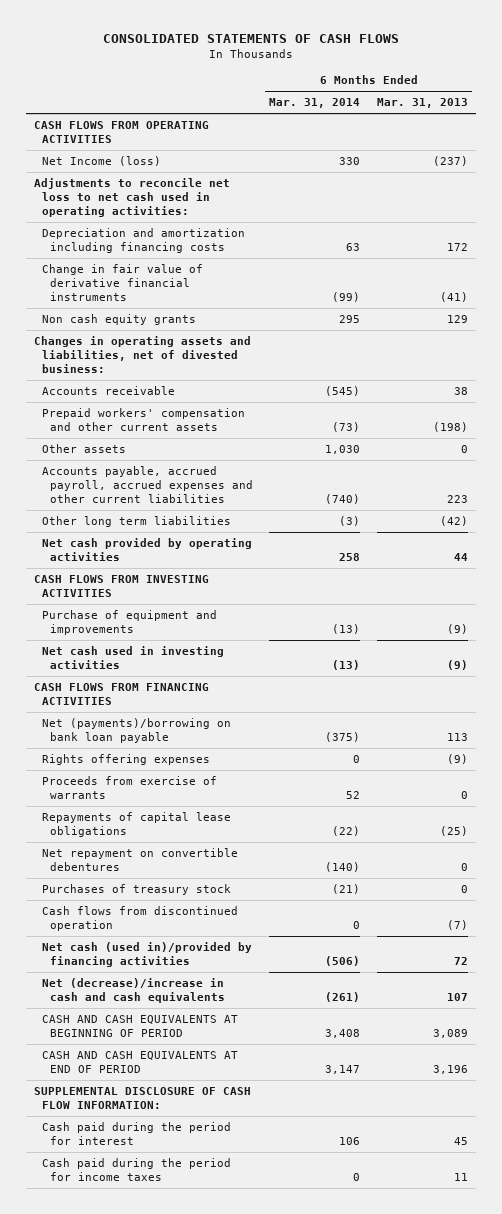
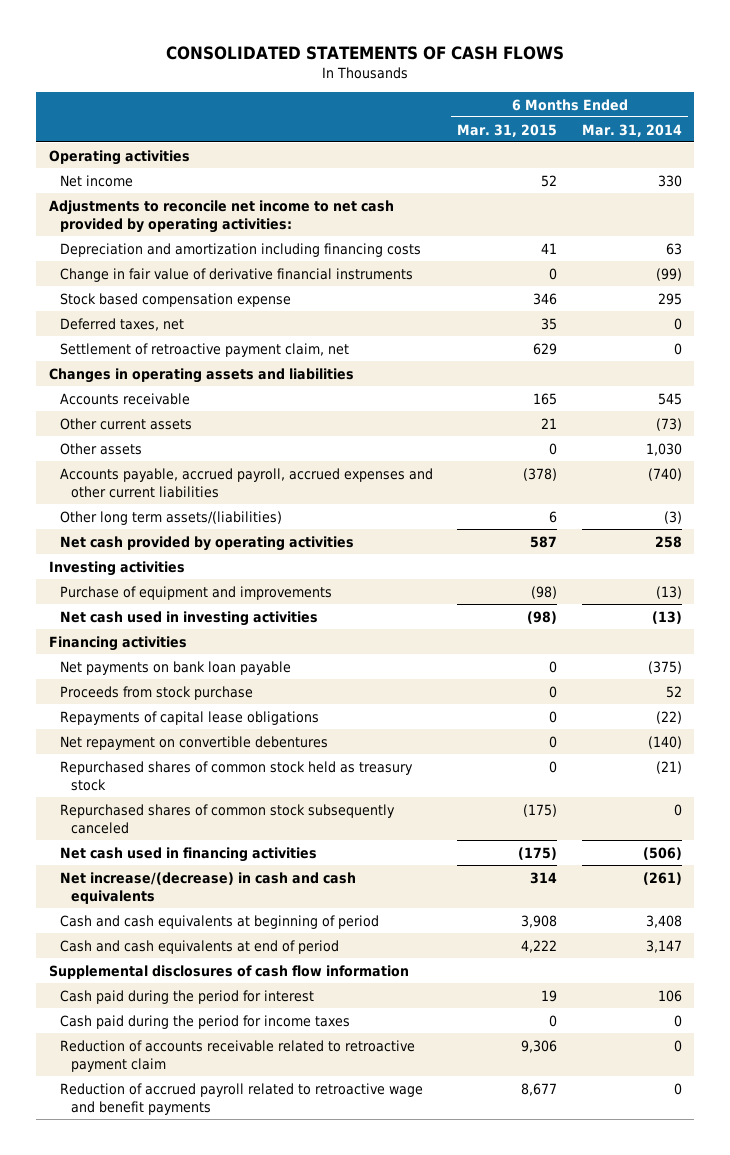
[376,98,468,109] Mar. 31, 2013 -> none
none -> [457,123,558,137] Mar. 31, 2015
[34,121,210,144] CASH FLOWS FROM OPERATING ACTIVITIES -> [48,149,190,165] Operating activities
[42,156,162,167] Net Income (loss) -> [59,174,133,187] Net income
[34,178,231,218] Adjustments to reconcile net loss to net cash used in operating activities: -> [48,199,394,234] Adjustments to reconcile net income to net cash provided by operating activities:
[42,314,197,326] Non cash equity grants -> [59,292,291,307] Stock based compensation expense
none -> [59,317,184,331] Deferred taxes, net
none -> [59,342,349,357] Settlement of retroactive payment claim, net
[34,336,252,374] Changes in operating assets and liabilities, net of divested business: -> [48,367,354,383] Changes in operating assets and liabilities
[325,386,361,397] (545) -> [657,392,682,405] 545
[42,408,246,432] Prepaid workers' compensation and other current assets -> [59,417,192,430] Other current assets
[42,516,232,528] Other long term liabilities -> [59,510,282,525] Other long term assets/(liabilities)
[34,575,210,598] CASH FLOWS FROM INVESTING ACTIVITIES -> [48,560,185,576] Investing activities
[42,754,211,766] Rights offering expenses -> none
[34,683,210,706] CASH FLOWS FROM FINANCING ACTIVITIES -> [48,635,187,651] Financing activities
[42,718,232,744] Net (payments)/borrowing on bank loan payable -> [59,660,291,675] Net payments on bank loan payable
[42,776,218,800] Proceeds from exercise of warrants -> [59,685,253,700] Proceeds from stock purchase
[42,906,239,932] Cash flows from discontinued operation -> none
[42,884,232,896] Purchases of treasury stock -> [59,760,413,792] Repurchased shares of common stock held as treasury stock
none -> [59,803,395,835] Repurchased shares of common stock subsequently canceled
[42,942,253,968] Net cash (used in)/provided by financing activities -> [59,846,317,862] Net cash used in financing activities
[42,978,225,1004] Net (decrease)/increase in cash and cash equivalents -> [59,871,356,905] Net increase/(decrease) in cash and cash equivalents
[42,1015,239,1038] CASH AND CASH EQUIVALENTS AT BEGINNING OF PERIOD -> [59,914,379,929] Cash and cash equivalents at beginning of period
[42,1051,239,1074] CASH AND CASH EQUIVALENTS AT END OF PERIOD -> [59,939,339,954] Cash and cash equivalents at end of period
[34,1087,252,1110] SUPPLEMENTAL DISCLOSURE OF CASH FLOW INFORMATION: -> [48,964,409,979] Supplemental disclosures of cash flow information
none -> [59,1039,415,1073] Reduction of accounts receivable related to retroactive payment claim
none -> [59,1082,423,1116] Reduction of accrued payroll related to retroactive wage and benefit payments

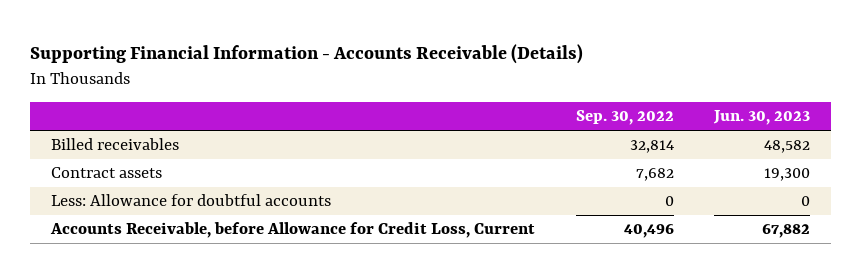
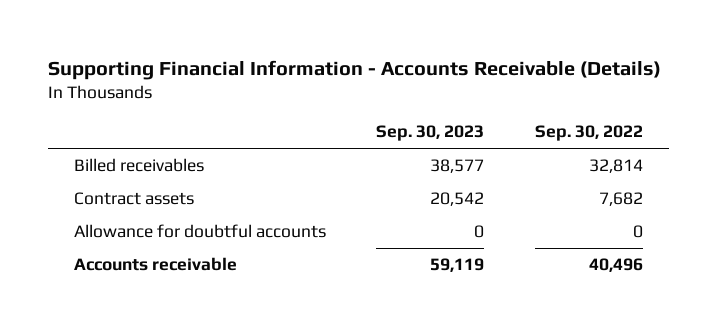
[713,110,811,126] Jun. 30, 2023 -> none
none -> [376,125,485,142] Sep. 30, 2023
[50,194,331,207] Less: Allowance for doubtful accounts -> [73,223,326,238] Allowance for doubtful accounts
[49,222,535,239] Accounts Receivable, before Allowance for Credit Loss, Current -> [73,256,237,271] Accounts receivable

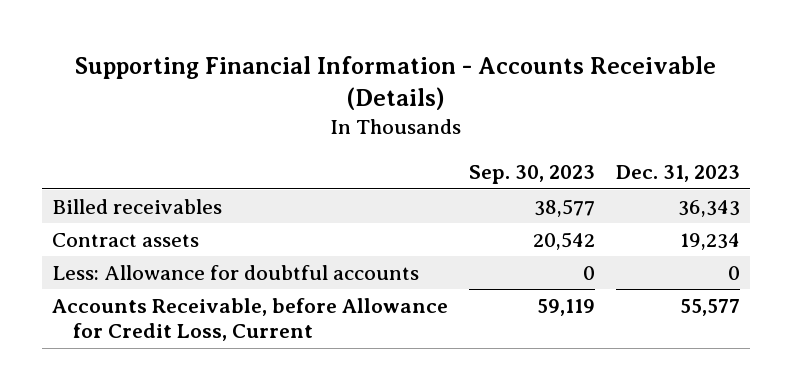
[535,125,644,142] Sep. 30, 2022 -> none
none -> [616,165,741,183] Dec. 31, 2023
[73,223,326,238] Allowance for doubtful accounts -> [52,264,420,280] Less: Allowance for doubtful accounts
[73,256,237,271] Accounts receivable -> [52,297,449,342] Accounts Receivable, before Allowance for Credit Loss, Current

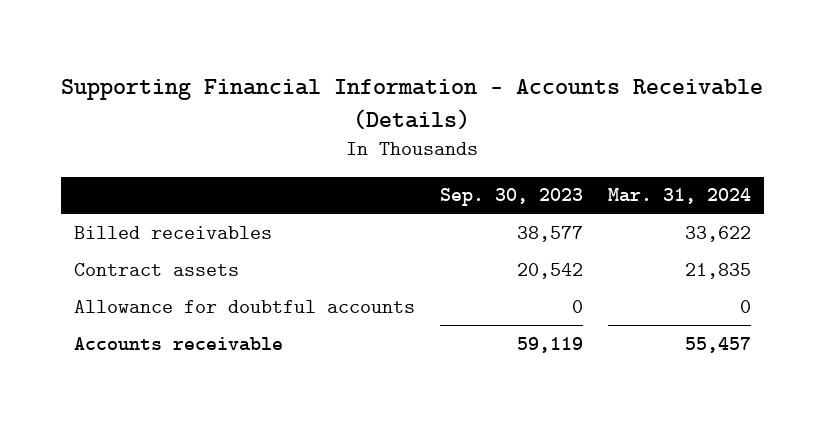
[616,165,741,183] Dec. 31, 2023 -> none
none -> [608,188,752,205] Mar. 31, 2024
[52,264,420,280] Less: Allowance for doubtful accounts -> [73,299,415,313] Allowance for doubtful accounts
[52,297,449,342] Accounts Receivable, before Allowance for Credit Loss, Current -> [73,336,283,351] Accounts receivable

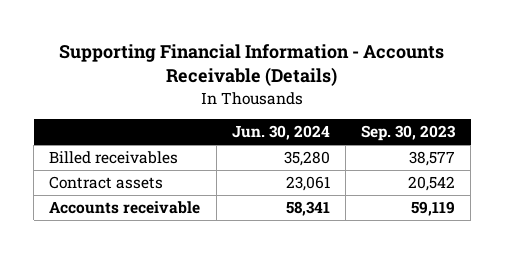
[608,188,752,205] Mar. 31, 2024 -> none
none -> [231,125,330,141] Jun. 30, 2024
[73,299,415,313] Allowance for doubtful accounts -> none

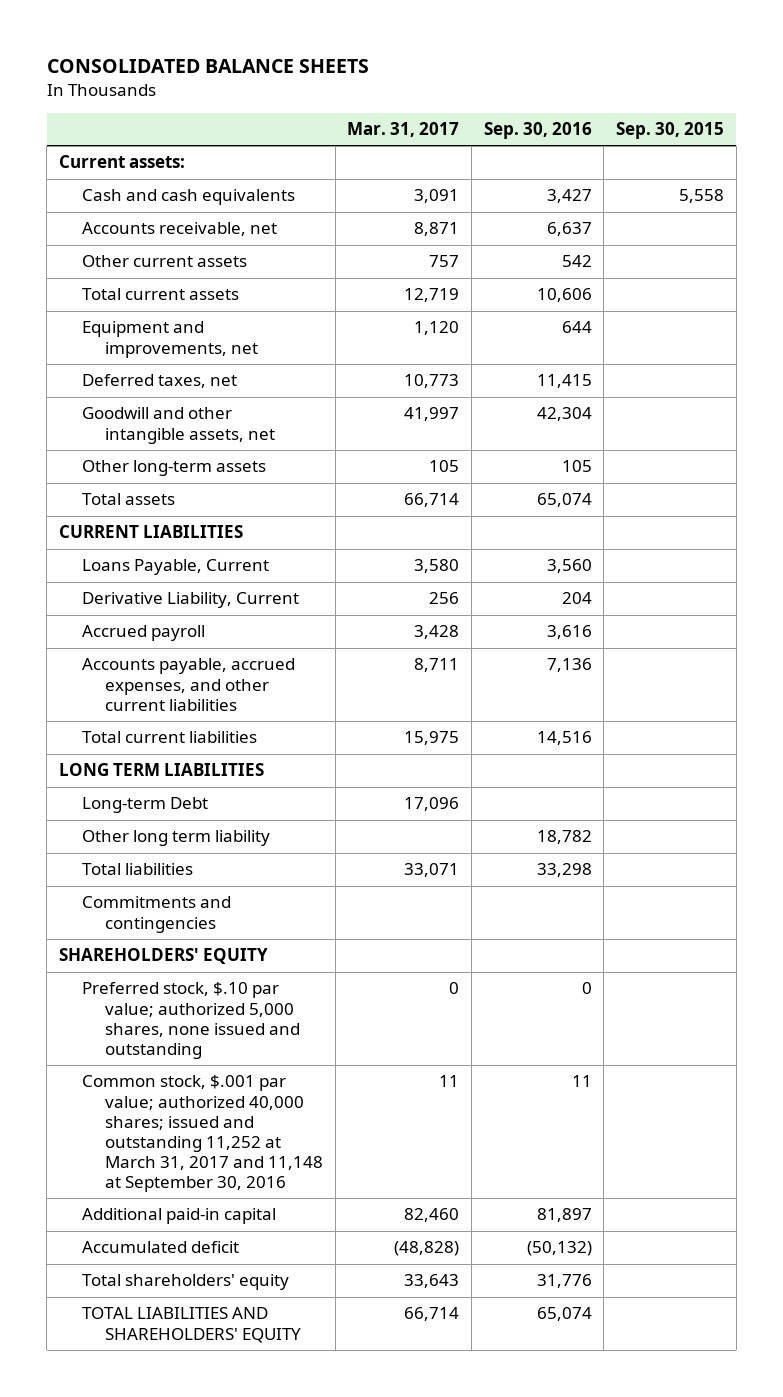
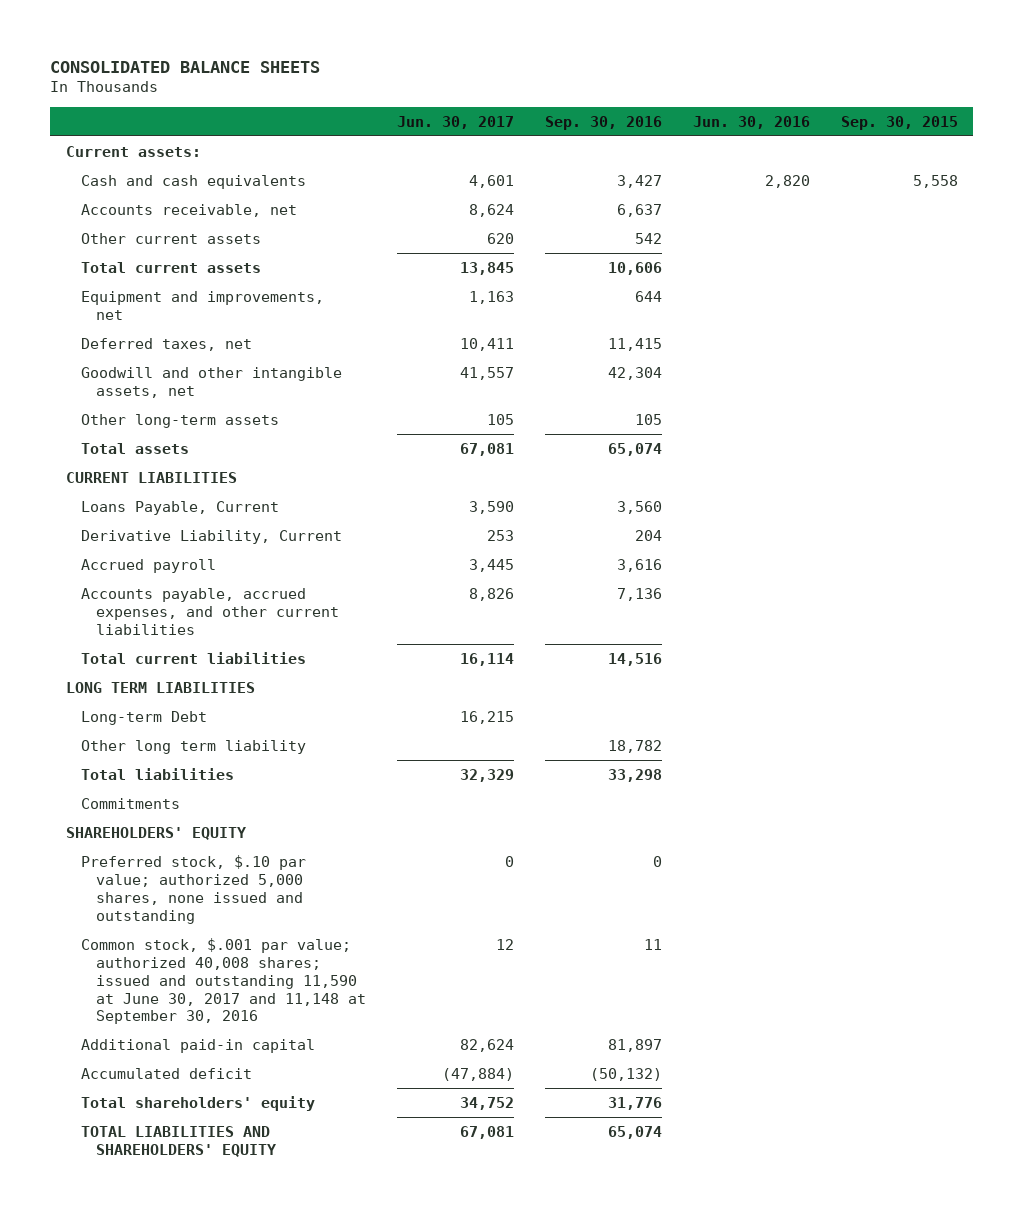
[347,122,460,138] Mar. 31, 2017 -> none
none -> [396,115,514,129] Jun. 30, 2017
none -> [692,115,810,129] Jun. 30, 2016
[82,896,232,933] Commitments and contingencies -> [80,797,180,809] Commitments
[82,1075,324,1193] Common stock, $.001 par value; authorized 40,000 shares; issued and outstanding 11,252 at March 31, 2017 and 11,148 at September 30, 2016 -> [80,937,366,1025] Common stock, $.001 par value; authorized 40,008 shares; issued and outstanding 11,590 at June 30, 2017 and 11,148 at September 30, 2016

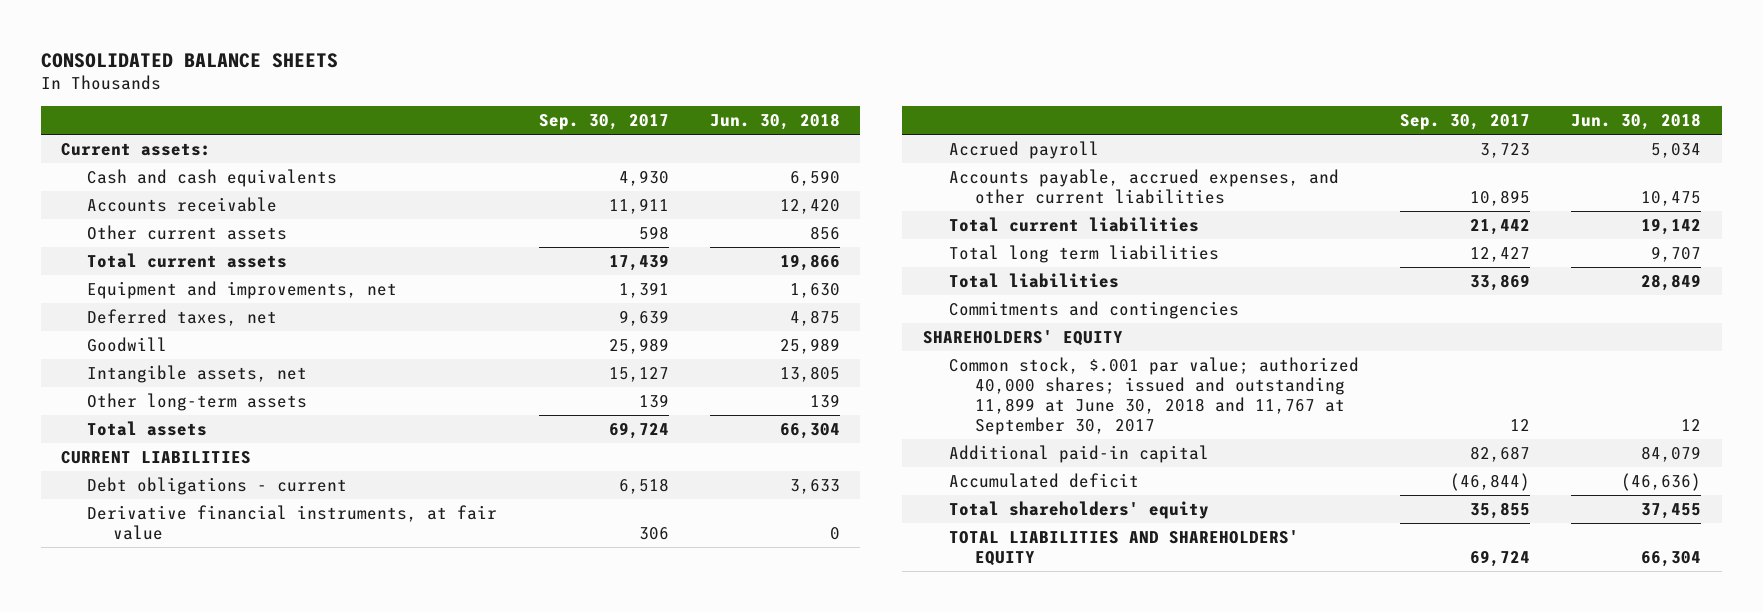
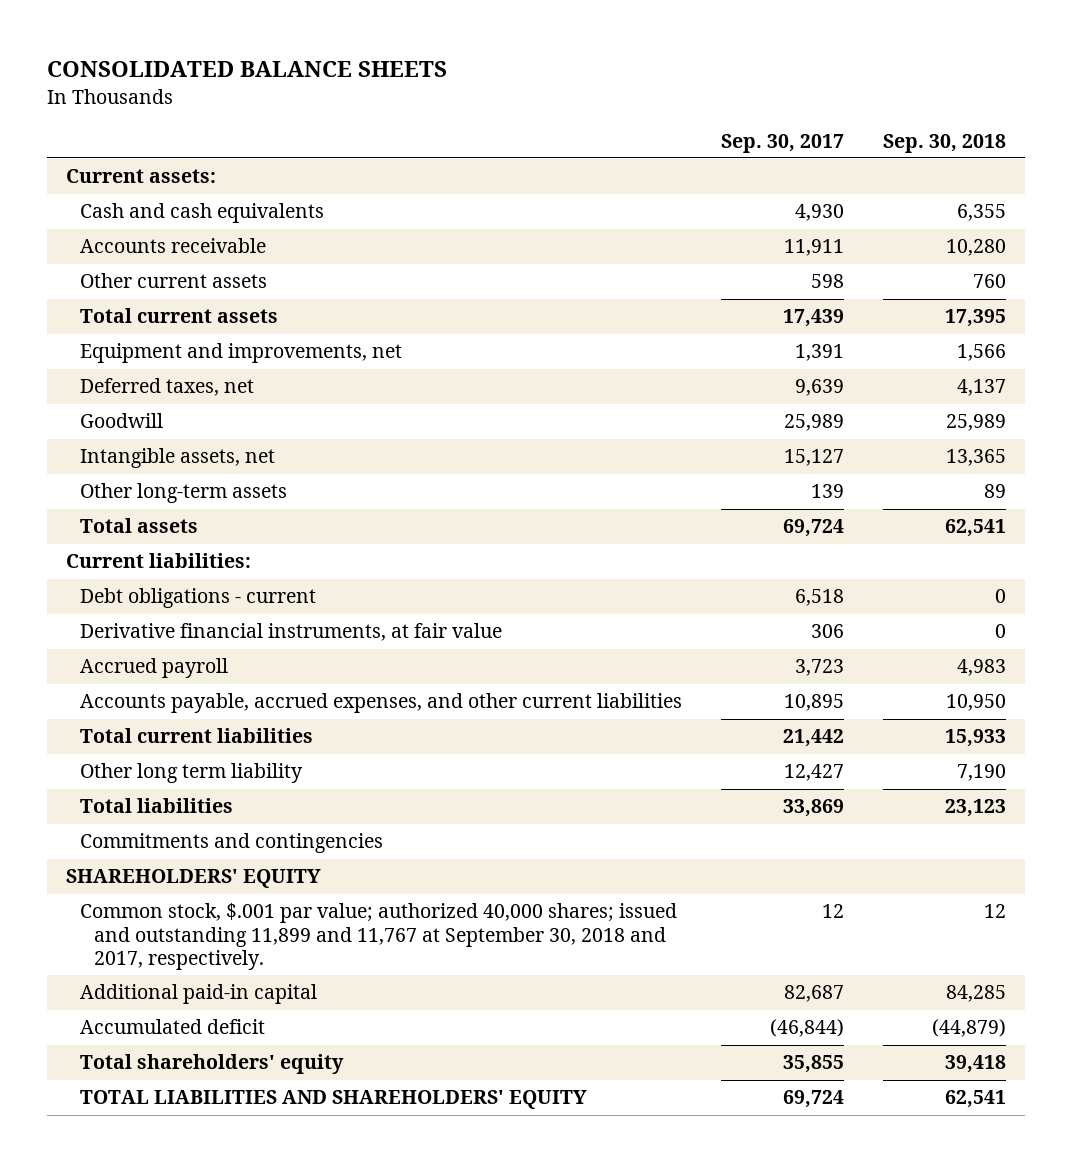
[709,113,840,131] Jun. 30, 2018 -> none
none -> [882,133,1006,153] Sep. 30, 2018
[61,450,252,464] CURRENT LIABILITIES -> [66,553,252,569] Current liabilities:
[948,244,1219,263] Total long term liabilities -> [79,763,303,784] Other long term liability
[948,356,1359,435] Common stock, $.001 par value; authorized 40,000 shares; issued and outstanding 11,899 at June 30, 2018 and 11,767 at September 30, 2017 -> [79,903,677,970] Common stock, $.001 par value; authorized 40,000 shares; issued and outstanding 11,899 and 11,767 at September 30, 2018 and 2017, respectively.

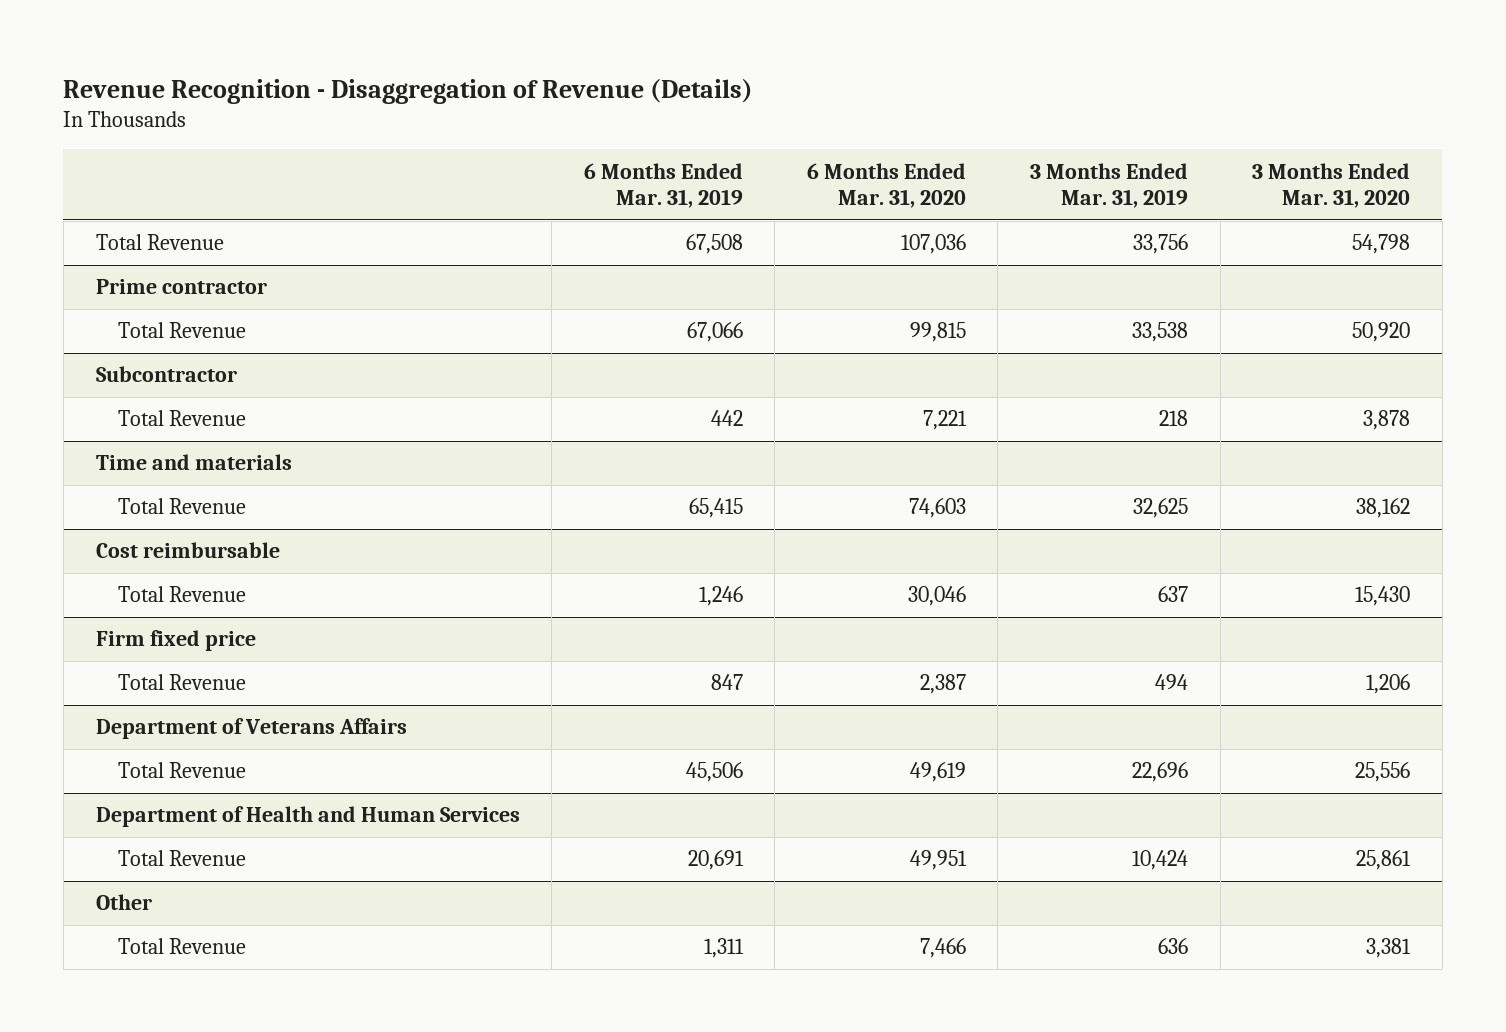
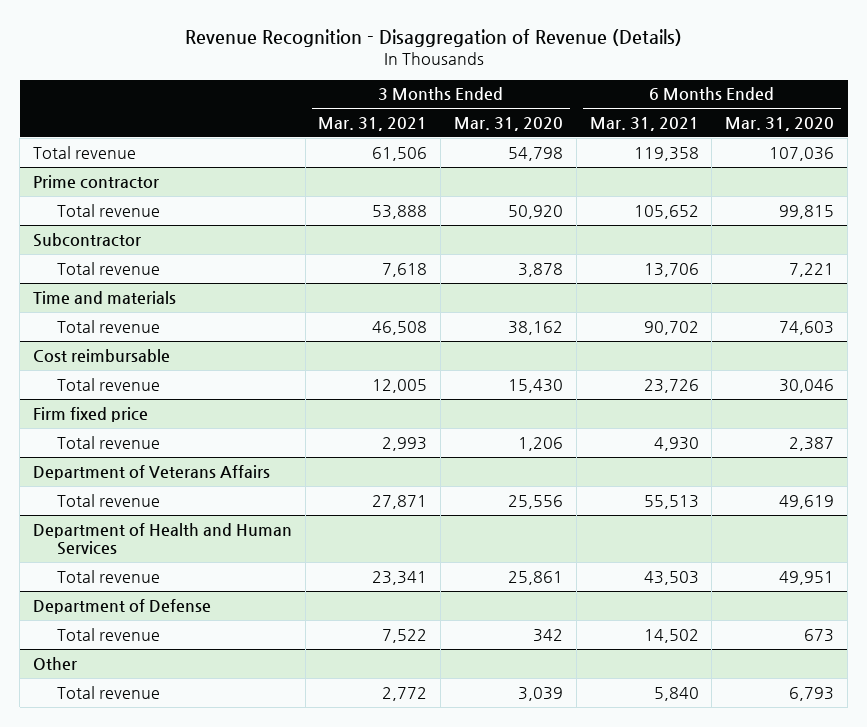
[583,162,743,209] 6 Months Ended Mar. 31, 2019 -> none
[1030,162,1189,209] 3 Months Ended Mar. 31, 2019 -> none
none -> [318,116,428,131] Mar. 31, 2021
none -> [589,116,699,131] Mar. 31, 2021
[95,234,224,251] Total Revenue -> [32,145,136,159] Total revenue
[118,322,247,339] Total Revenue -> [56,203,160,217] Total revenue
[118,410,247,427] Total Revenue -> [56,261,160,275] Total revenue
[118,498,247,515] Total Revenue -> [56,319,160,333] Total revenue
[118,586,247,603] Total Revenue -> [56,377,160,391] Total revenue
[118,674,247,691] Total Revenue -> [56,435,160,449] Total revenue
[118,762,247,779] Total Revenue -> [56,493,160,507] Total revenue
[118,850,247,867] Total Revenue -> [56,569,160,583] Total revenue
none -> [32,598,211,614] Department of Defense
none -> [56,627,160,641] Total revenue
[118,938,247,955] Total Revenue -> [56,685,160,699] Total revenue
[919,938,966,959] 7,466 -> [789,686,835,701] 6,793
[1366,938,1412,959] 3,381 -> [518,686,564,701] 3,039

